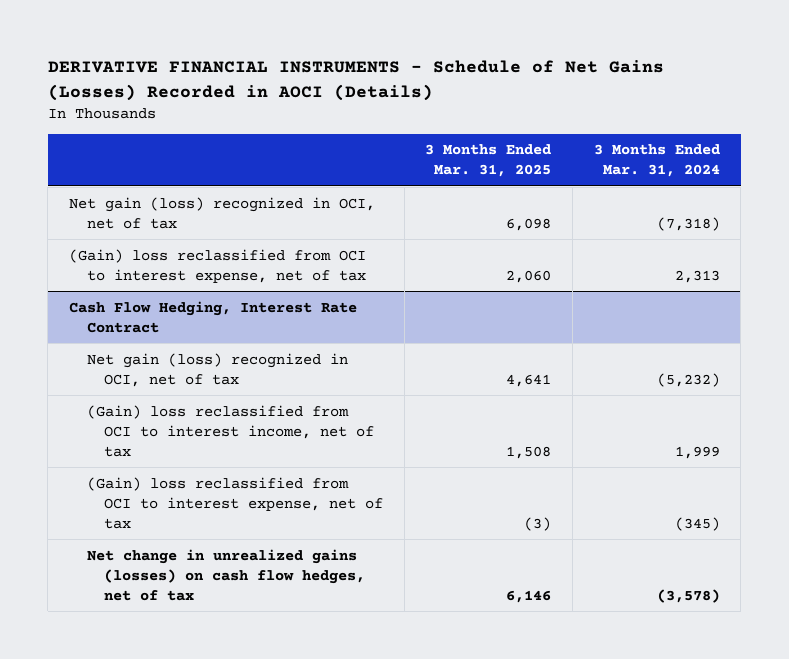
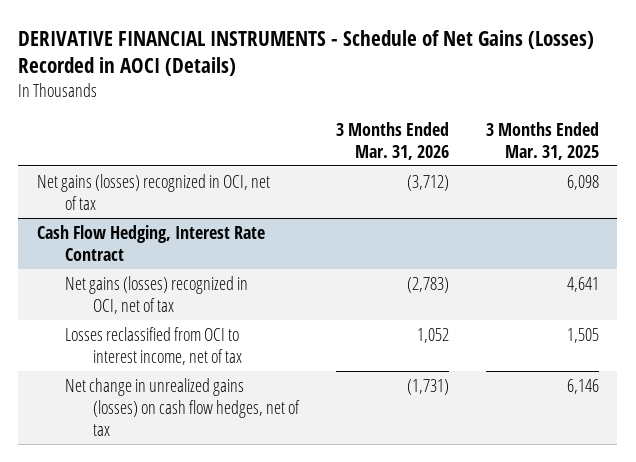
[593,144,720,178] 3 Months Ended Mar. 31, 2024 -> none
none -> [336,121,450,160] 3 Months Ended Mar. 31, 2026
[69,248,367,283] (Gain) loss reclassified from OCI to interest expense, net of tax -> none
[69,196,376,229] Net gain (loss) recognized in OCI, net of tax -> [36,173,270,210] Net gains (losses) recognized in OCI, net of tax
[86,476,384,529] (Gain) loss reclassified from OCI to interest expense, net of tax -> none
[86,352,348,387] Net gain (loss) recognized in OCI, net of tax -> [64,275,248,314] Net gains (losses) recognized in OCI, net of tax
[86,404,375,457] (Gain) loss reclassified from OCI to interest income, net of tax -> [64,326,243,365] Losses reclassified from OCI to interest income, net of tax
[506,445,552,459] 1,508 -> [566,327,599,343] 1,505

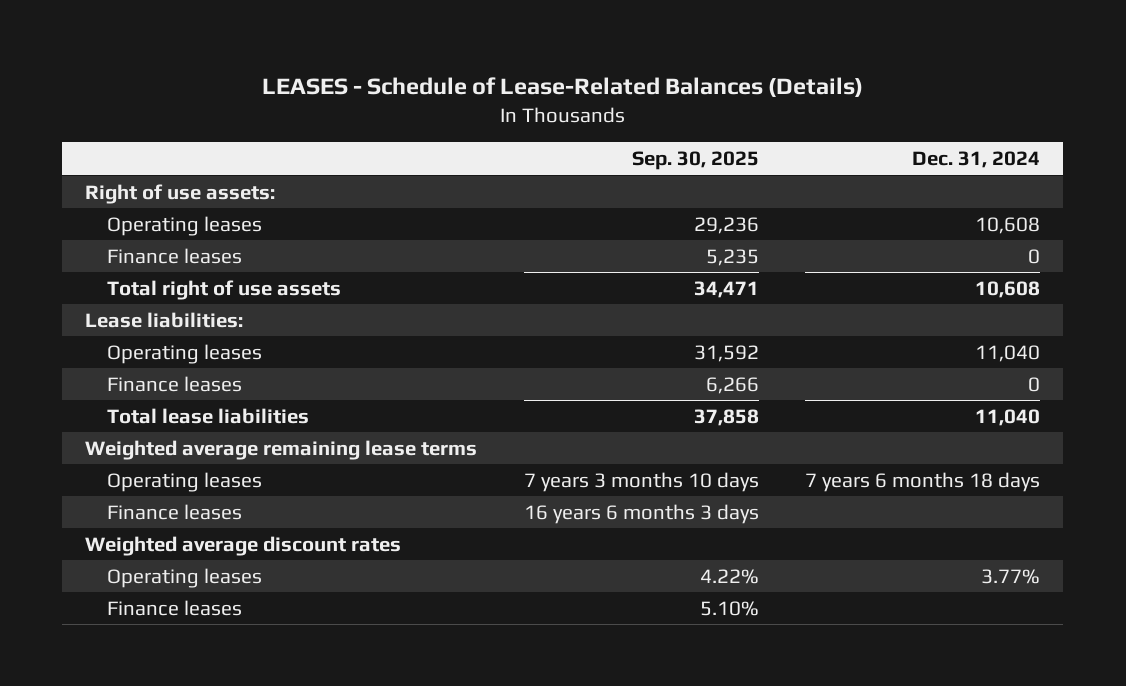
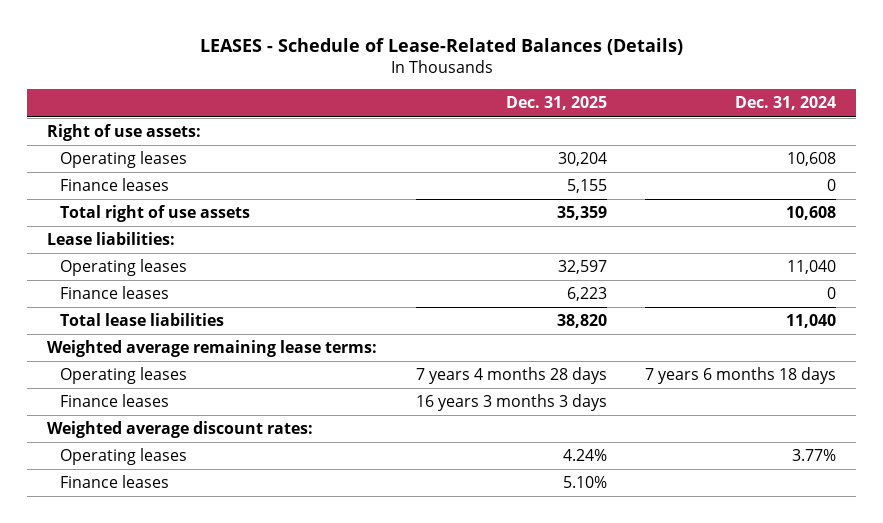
[631,151,759,171] Sep. 30, 2025 -> none
none -> [505,96,607,111] Dec. 31, 2025
[85,439,478,460] Weighted average remaining lease terms -> [46,340,377,358] Weighted average remaining lease terms:
[85,535,402,556] Weighted average discount rates -> [46,421,313,439] Weighted average discount rates:

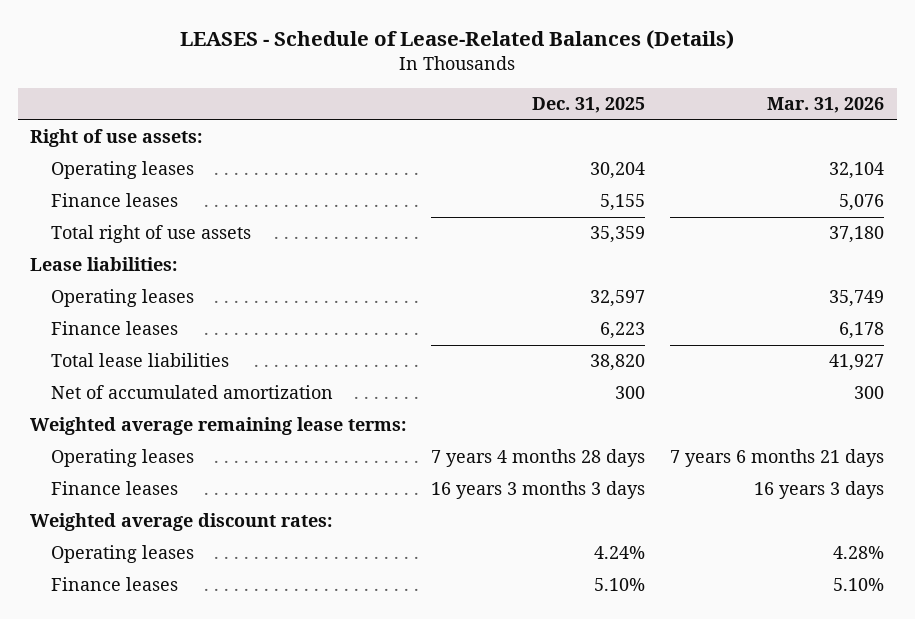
[735,96,837,111] Dec. 31, 2024 -> none
none -> [767,97,885,114] Mar. 31, 2026
none -> [50,385,333,400] Net of accumulated amortization

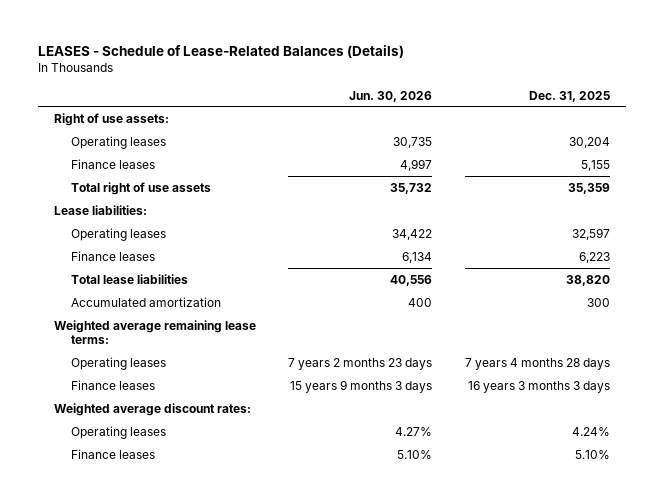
[767,97,885,114] Mar. 31, 2026 -> none
none -> [349,90,433,102] Jun. 30, 2026
[50,385,333,400] Net of accumulated amortization -> [70,296,221,307] Accumulated amortization

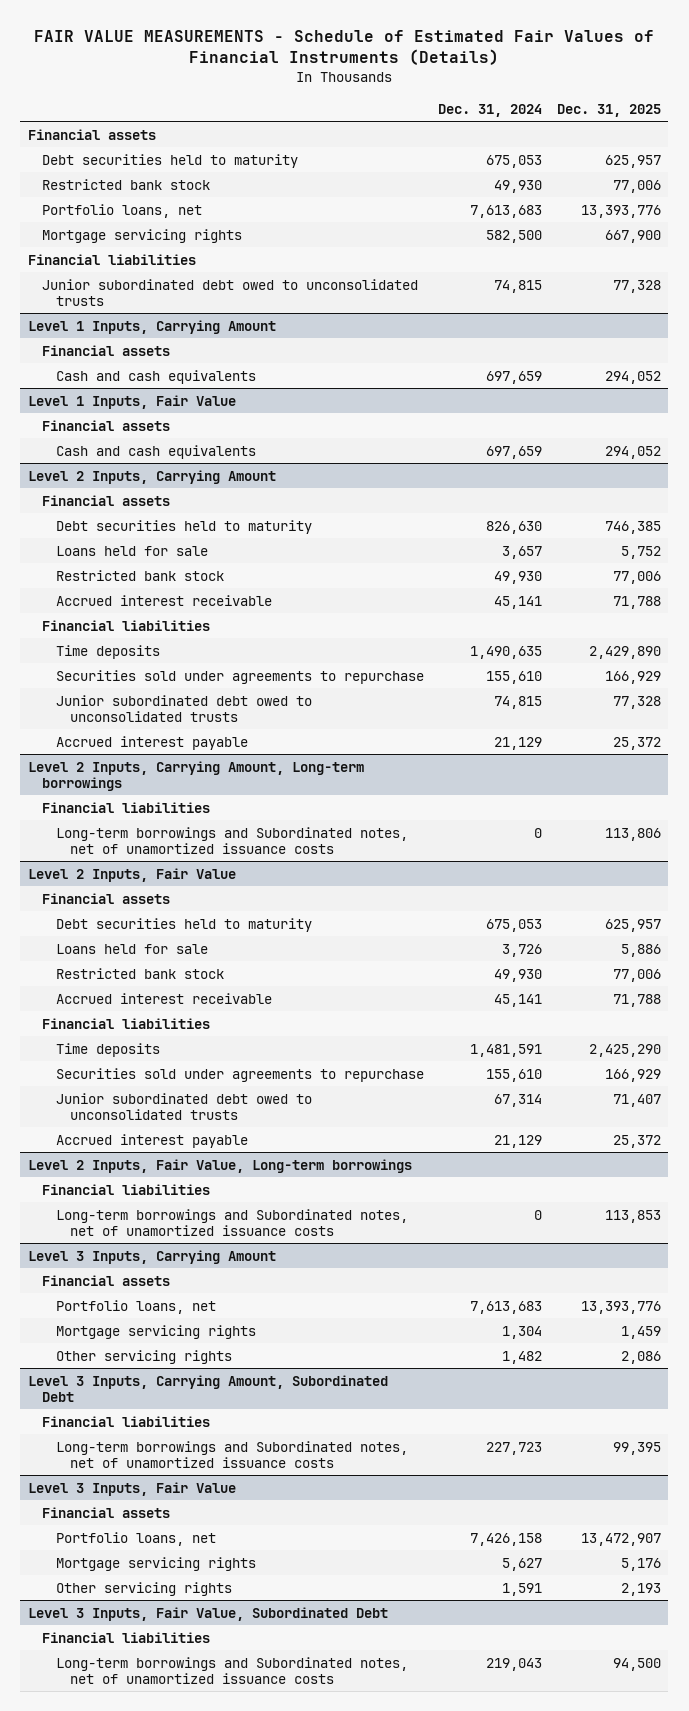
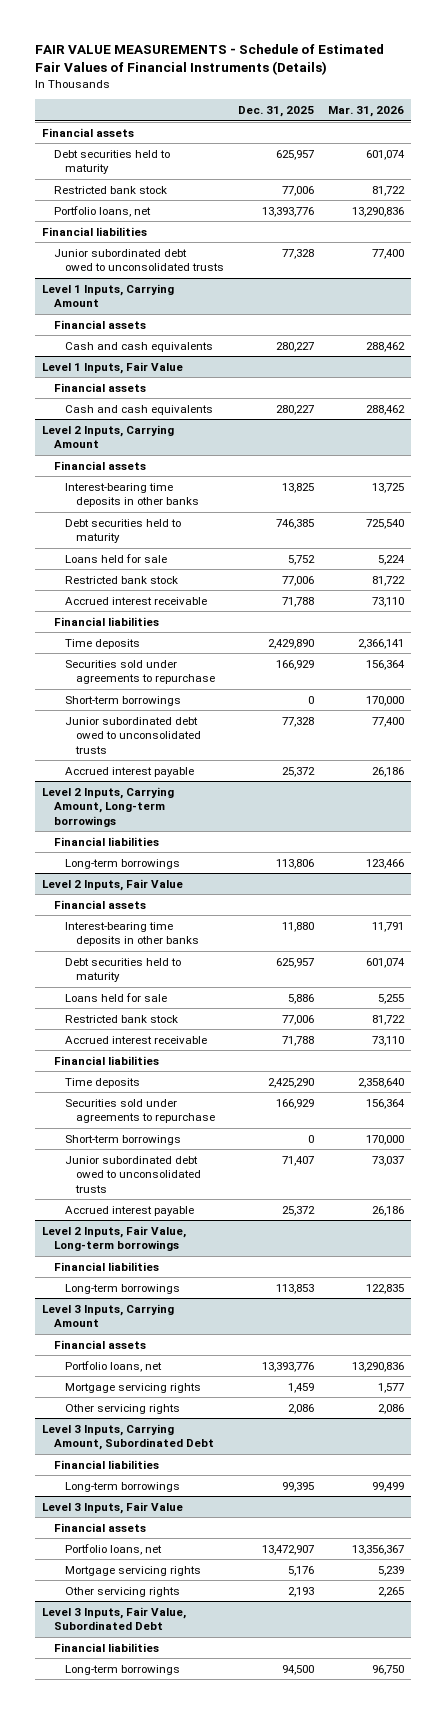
[438,103,543,117] Dec. 31, 2024 -> none
none -> [327,106,404,118] Mar. 31, 2026
[41,228,242,243] Mortgage servicing rights -> none
[605,370,662,384] 294,052 -> [275,341,314,352] 280,227
[605,445,662,459] 294,052 -> [275,404,314,415] 280,227
none -> [64,482,199,508] Interest-bearing time deposits in other banks
none -> [64,695,181,706] Short-term borrowings
[55,826,408,854] Long-term borrowings and Subordinated notes, net of unamortized issuance costs -> [64,858,180,869] Long-term borrowings
none -> [64,921,199,947] Interest-bearing time deposits in other banks
none -> [64,1134,181,1145] Short-term borrowings
[55,1208,408,1236] Long-term borrowings and Subordinated notes, net of unamortized issuance costs -> [64,1283,180,1294] Long-term borrowings
[55,1440,408,1468] Long-term borrowings and Subordinated notes, net of unamortized issuance costs -> [64,1481,180,1492] Long-term borrowings
[55,1656,408,1684] Long-term borrowings and Subordinated notes, net of unamortized issuance costs -> [64,1664,180,1675] Long-term borrowings

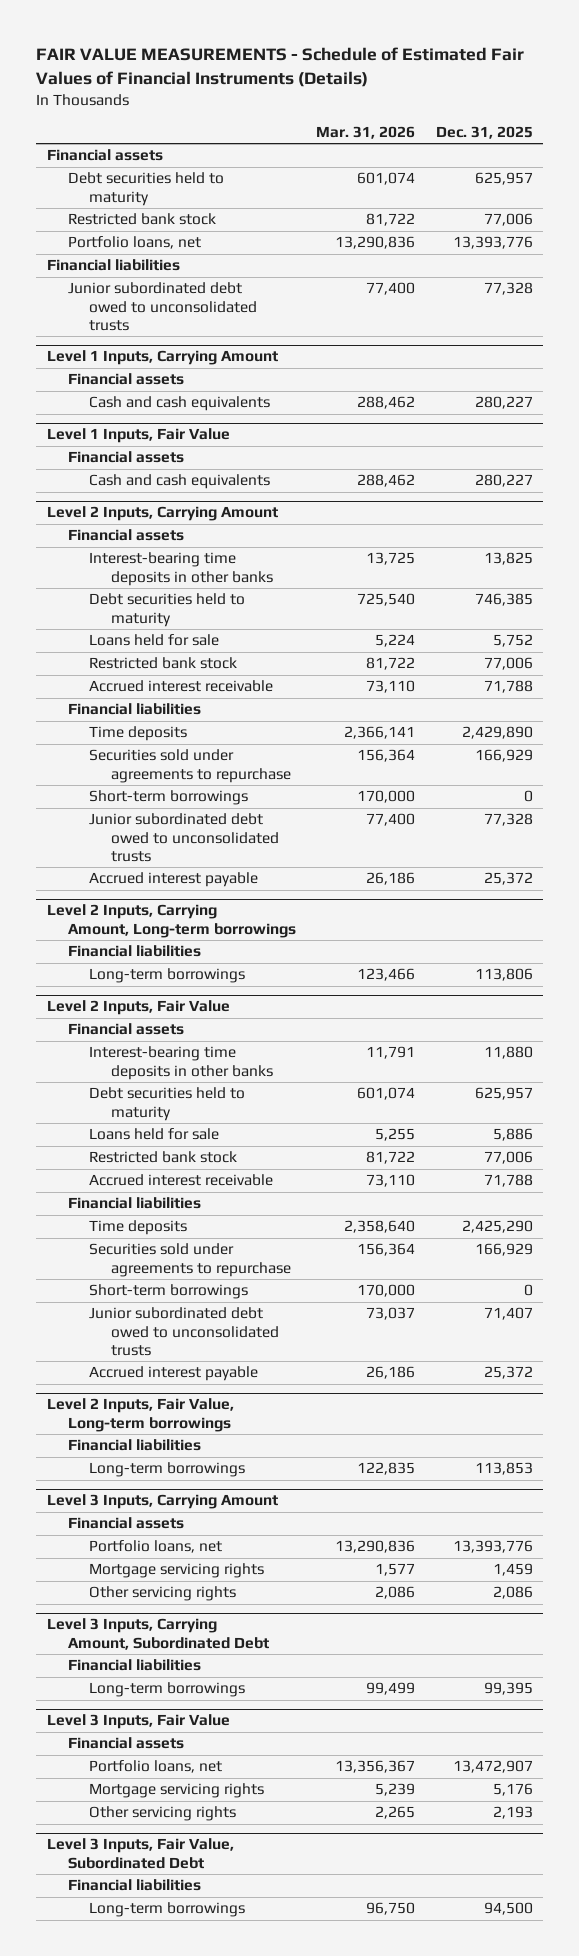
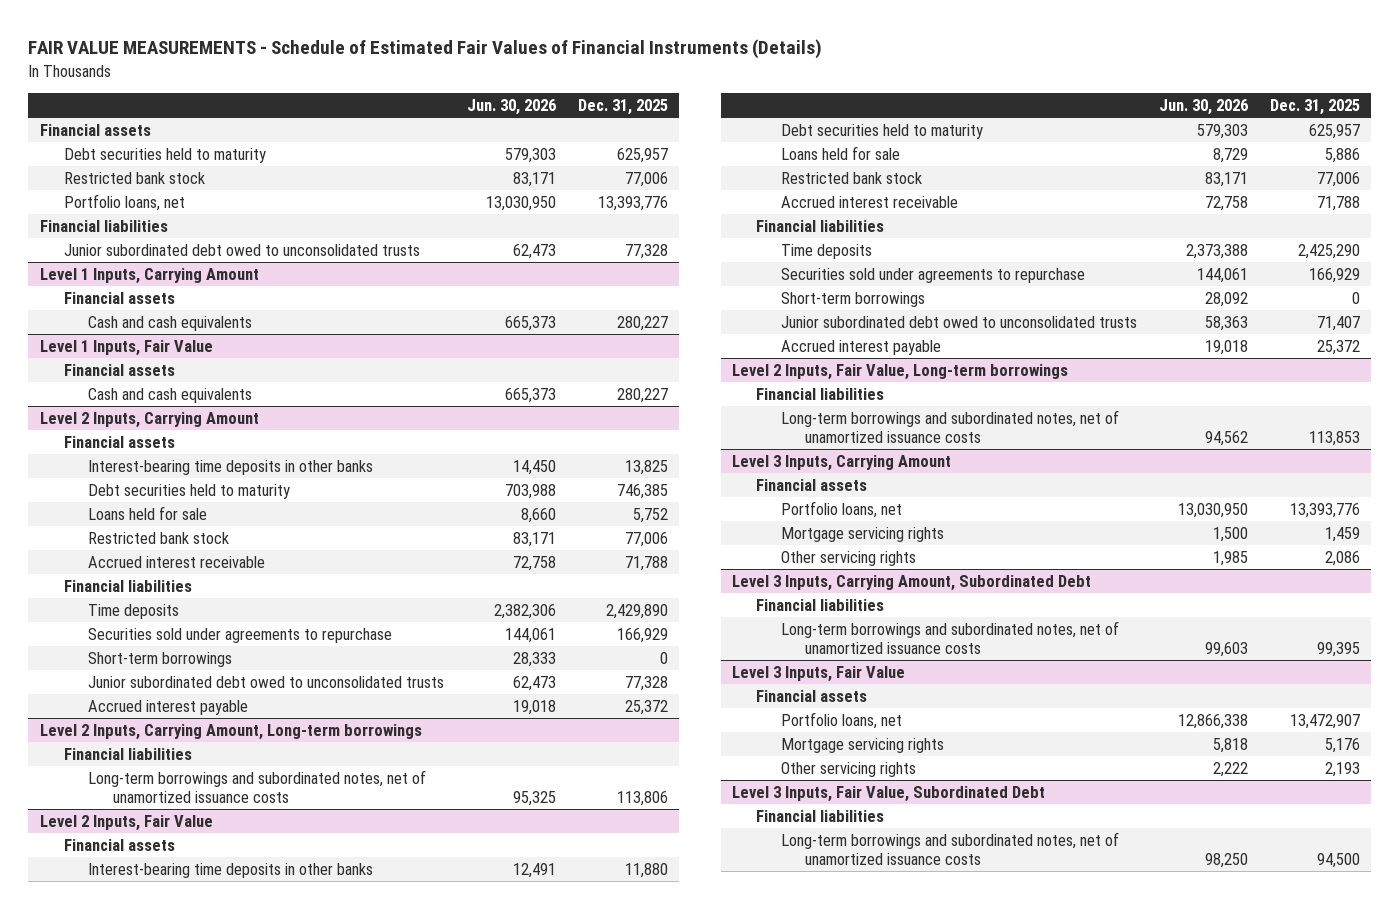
[316,125,416,139] Mar. 31, 2026 -> none
none -> [466,98,556,115] Jun. 30, 2026
[89,968,246,984] Long-term borrowings -> [88,769,427,804] Long-term borrowings and subordinated notes, net of unamortized issuance costs
[89,1462,246,1478] Long-term borrowings -> [780,409,1119,444] Long-term borrowings and subordinated notes, net of unamortized issuance costs
[89,1682,246,1698] Long-term borrowings -> [780,620,1119,655] Long-term borrowings and subordinated notes, net of unamortized issuance costs
[89,1902,246,1918] Long-term borrowings -> [780,831,1119,866] Long-term borrowings and subordinated notes, net of unamortized issuance costs

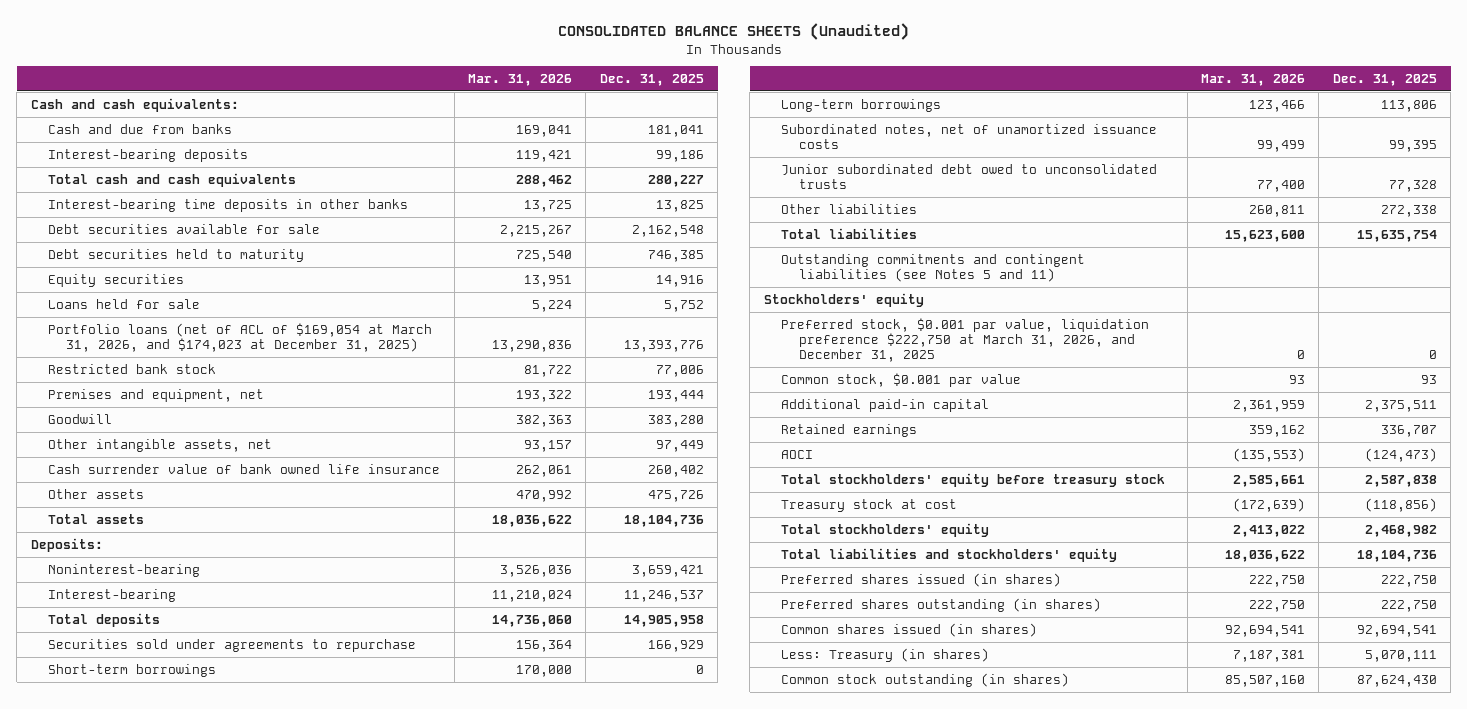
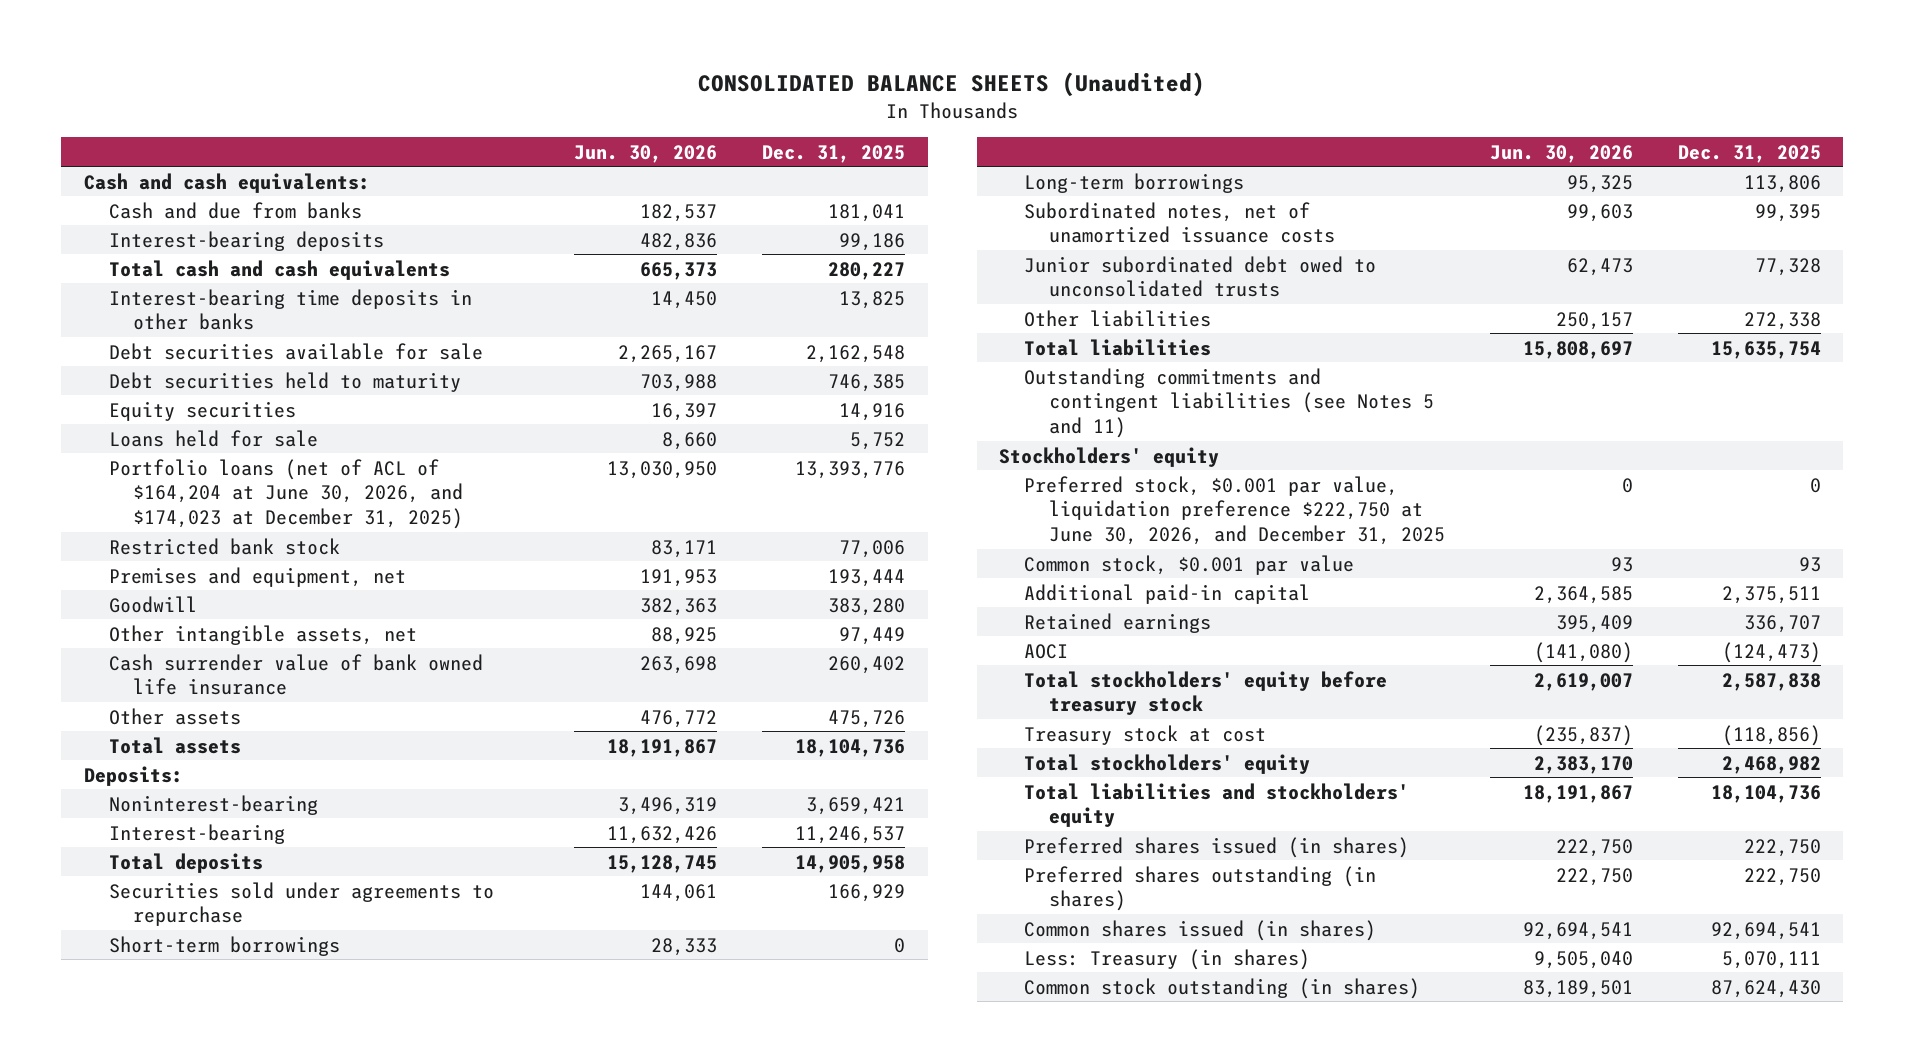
[467,74,572,87] Mar. 31, 2026 -> none
none -> [574,144,718,163] Jun. 30, 2026
[48,322,433,352] Portfolio loans (net of ACL of $169,054 at March 31, 2026, and $174,023 at December 31, 2025) -> [108,458,464,529] Portfolio loans (net of ACL of $164,204 at June 30, 2026, and $174,023 at December 31, 2025)
[781,317,1150,362] Preferred stock, $0.001 par value, liquidation preference $222,750 at March 31, 2026, and December 31, 2025 -> [1024,475,1445,545] Preferred stock, $0.001 par value, liquidation preference $222,750 at June 30, 2026, and December 31, 2025

